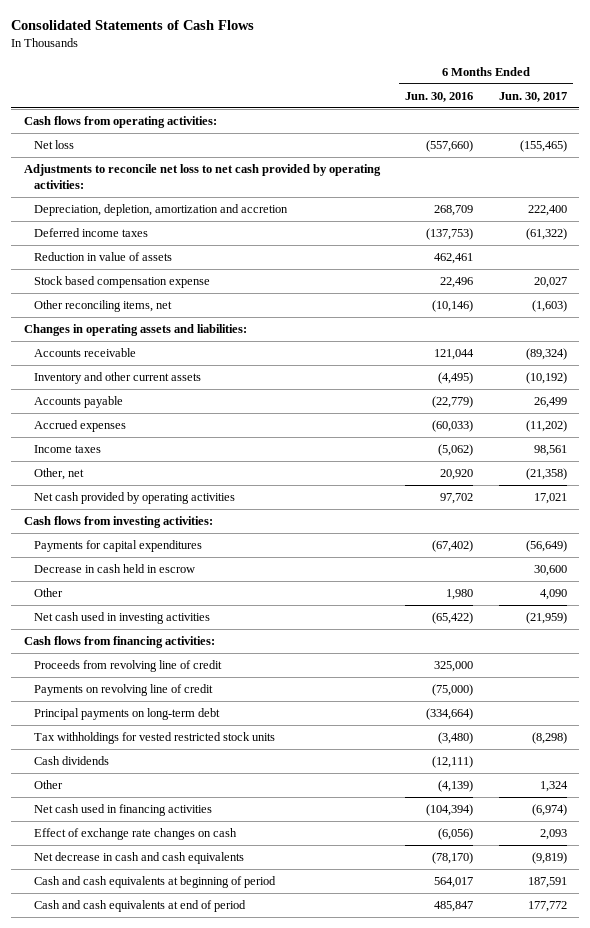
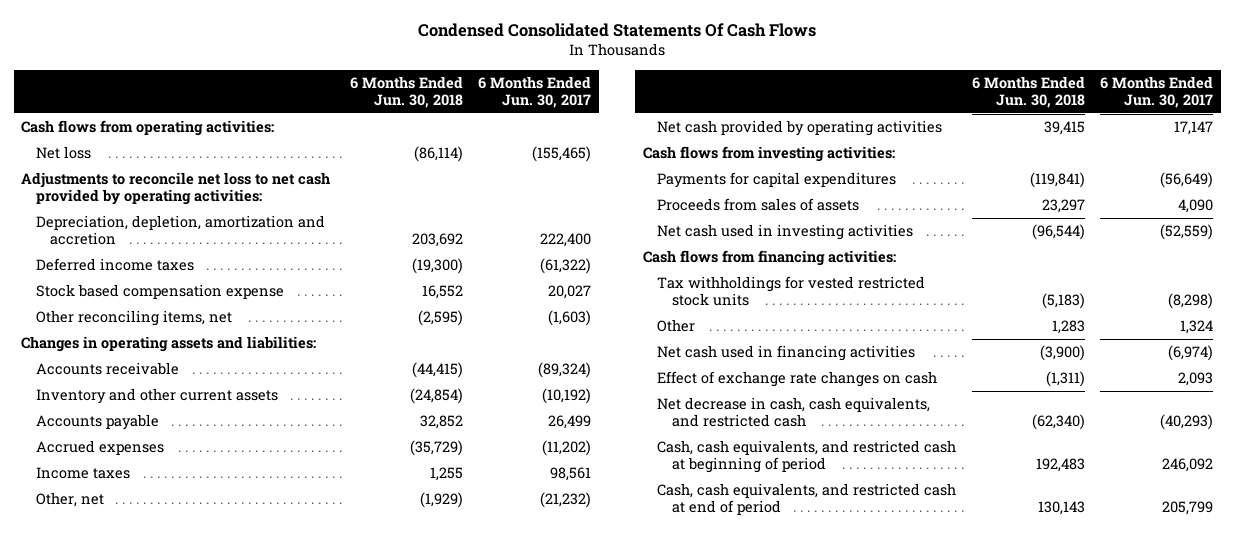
[11,20,255,31] Consolidated Statements of Cash Flows -> [418,23,817,38] Condensed Consolidated Statements Of Cash Flows
[405,91,474,102] Jun. 30, 2016 -> none
none -> [350,76,464,108] 6 Months Ended Jun. 30, 2018
[33,252,172,262] Reduction in value of assets -> none
[525,468,567,481] (21,358) -> [540,492,592,509] (21,232)
[533,493,567,505] 17,021 -> [1173,121,1213,136] 17,147
[33,564,195,574] Decrease in cash held in escrow -> none
[33,588,63,598] Other -> none
none -> [657,198,860,212] Proceeds from sales of assets
[525,612,567,625] (21,959) -> [1159,224,1213,241] (52,559)
[33,660,222,673] Proceeds from revolving line of credit -> none
[33,684,213,697] Payments on revolving line of credit -> none
[33,708,220,721] Principal payments on long-term debt -> none
[33,756,109,766] Cash dividends -> none
[33,852,244,865] Net decrease in cash and cash equivalents -> [657,397,931,427] Net decrease in cash, cash equivalents, and restricted cash
[531,852,567,865] (9,819) -> [1159,413,1213,430] (40,293)
[33,876,276,889] Cash and cash equivalents at beginning of period -> [657,440,957,473] Cash, cash equivalents, and restricted cash at beginning of period
[527,877,567,889] 187,591 -> [1161,457,1213,472] 246,092
[33,900,246,913] Cash and cash equivalents at end of period -> [657,483,957,515] Cash, cash equivalents, and restricted cash at end of period
[527,901,567,913] 177,772 -> [1161,500,1213,515] 205,799

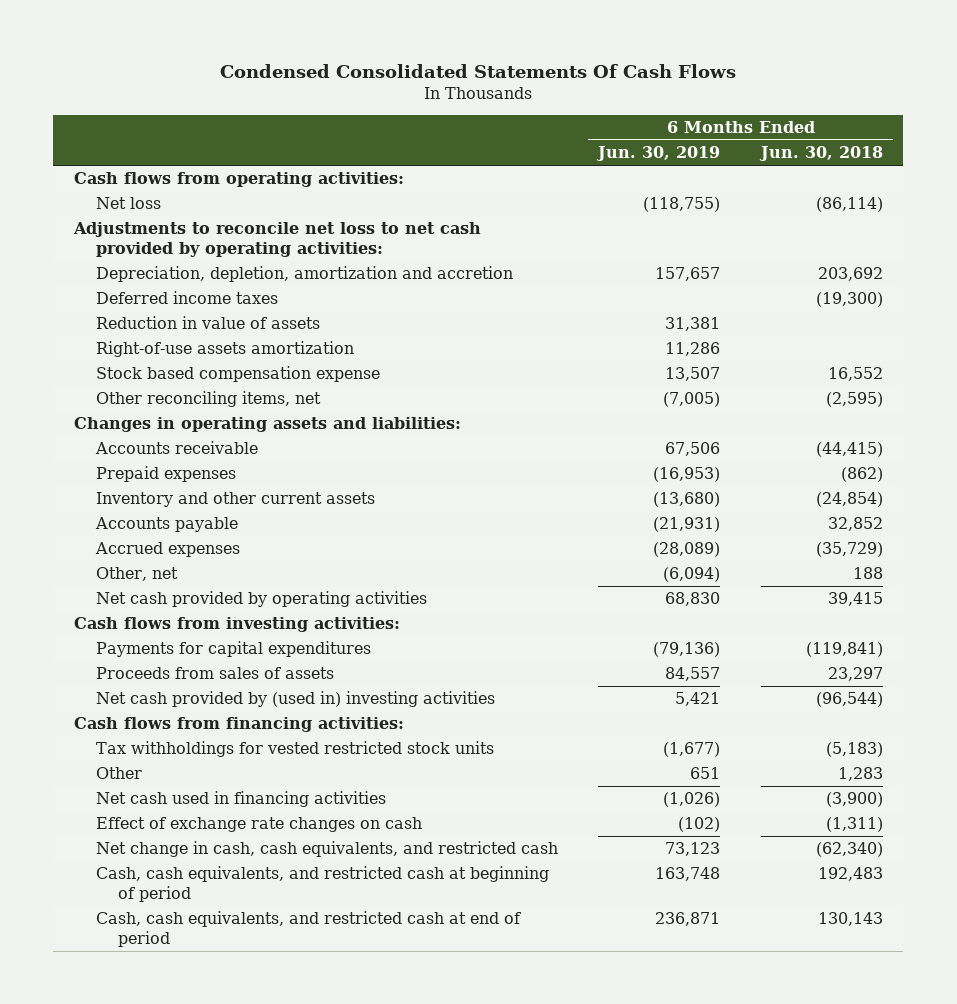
[478,76,592,108] 6 Months Ended Jun. 30, 2017 -> none
none -> [596,146,721,162] Jun. 30, 2019
none -> [95,316,320,330] Reduction in value of assets
none -> [95,341,354,358] Right-of-use assets amortization
none -> [95,466,236,483] Prepaid expenses
[35,467,130,480] Income taxes -> none
[420,492,464,509] (1,929) -> [852,567,883,580] 188
[657,224,914,241] Net cash used in investing activities -> [95,691,495,708] Net cash provided by (used in) investing activities
[657,397,931,427] Net decrease in cash, cash equivalents, and restricted cash -> [95,841,558,858] Net change in cash, cash equivalents, and restricted cash

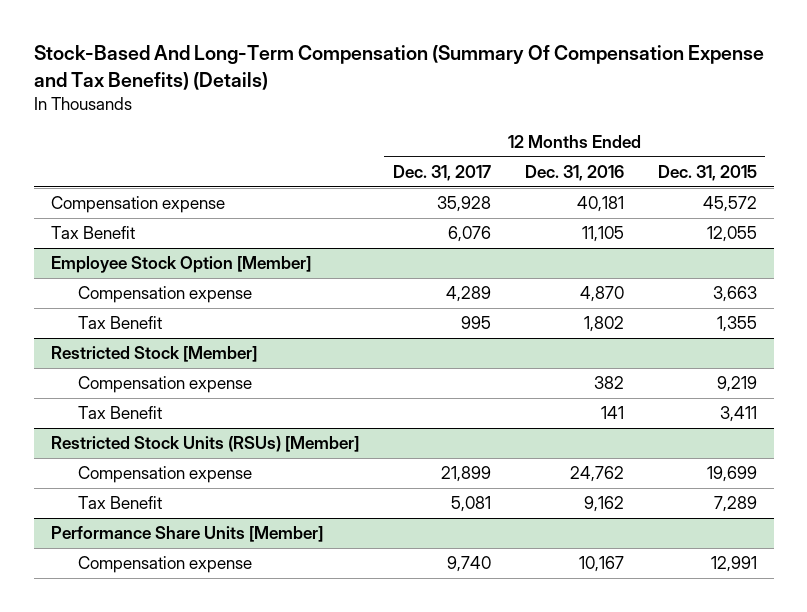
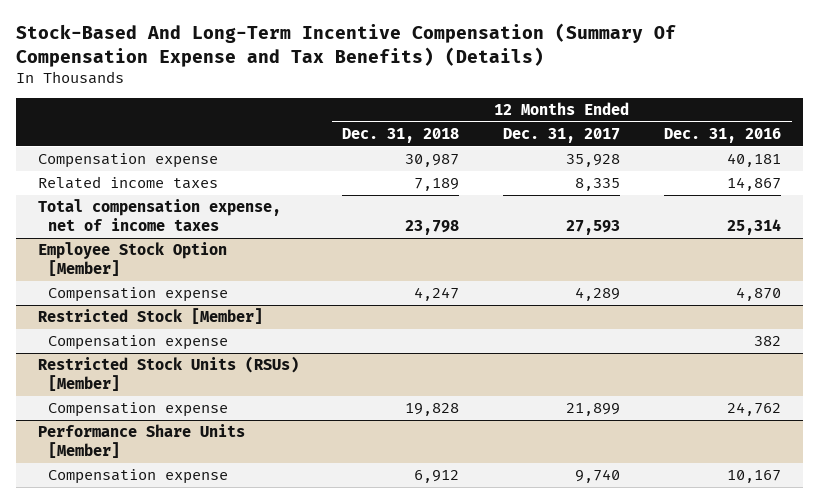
[33,45,764,90] Stock-Based And Long-Term Compensation (Summary Of Compensation Expense and Tax Benefits) (Details) -> [15,23,676,67] Stock-Based And Long-Term Incentive Compensation (Summary Of Compensation Expense and Tax Benefits) (Details)
[657,164,757,181] Dec. 31, 2015 -> none
none -> [342,128,460,144] Dec. 31, 2018
[50,226,135,240] Tax Benefit -> [37,176,218,190] Related income taxes
[447,226,491,243] 6,076 -> [575,178,621,192] 8,335
[581,226,624,243] 11,105 -> [727,177,782,192] 14,867
none -> [37,199,281,231] Total compensation expense, net of income taxes
[77,316,162,330] Tax Benefit -> none
[77,406,162,420] Tax Benefit -> none
[77,496,162,510] Tax Benefit -> none

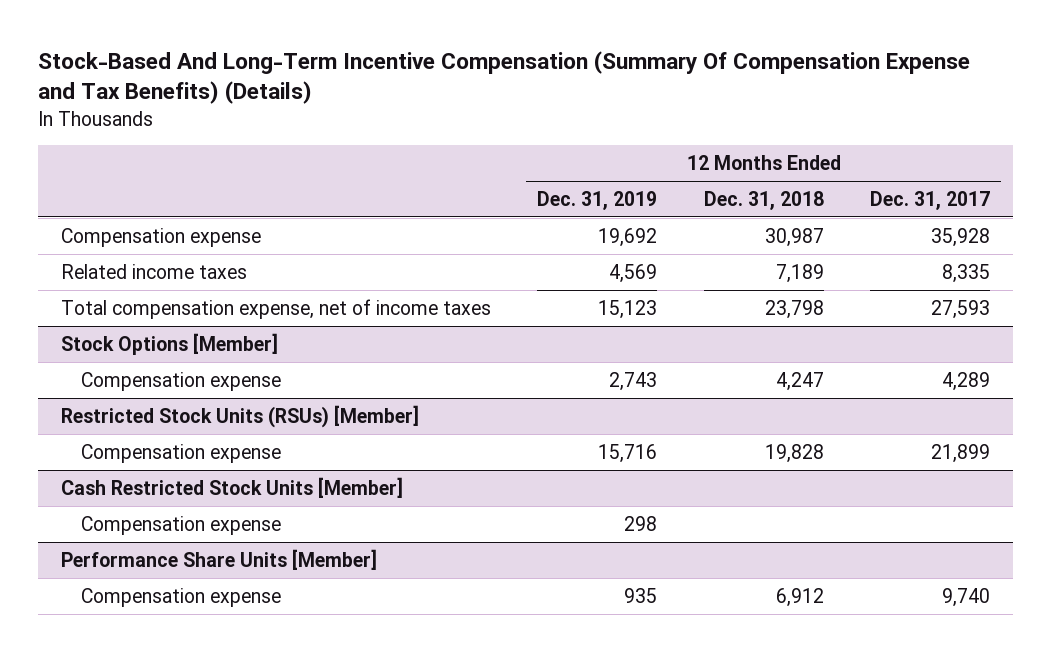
[664,128,782,144] Dec. 31, 2016 -> none
none -> [537,191,658,211] Dec. 31, 2019
[37,242,227,276] Employee Stock Option [Member] -> [61,332,279,355] Stock Options [Member]
[37,308,263,325] Restricted Stock [Member] -> none
[48,335,229,351] Compensation expense -> none
none -> [61,476,404,498] Cash Restricted Stock Units [Member]
none -> [80,515,281,535] Compensation expense

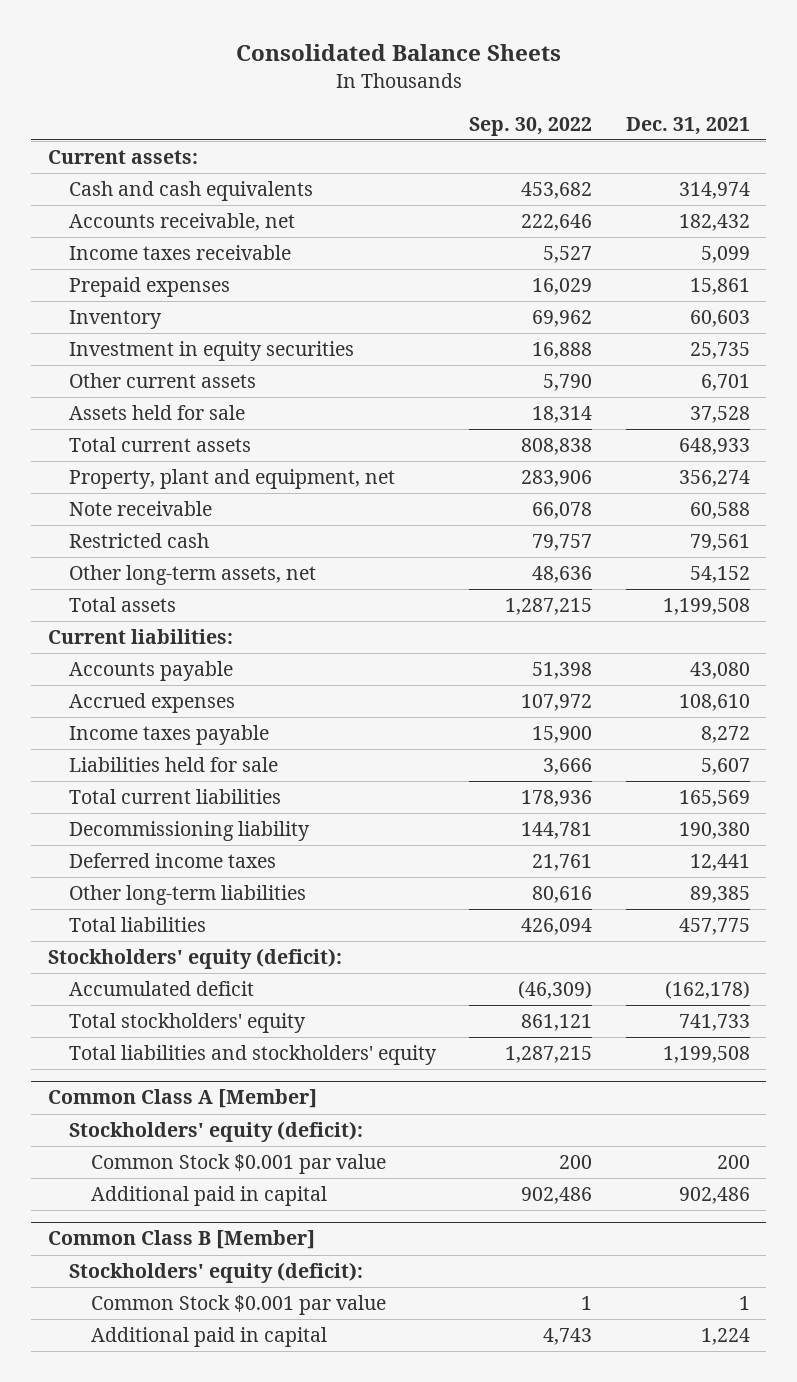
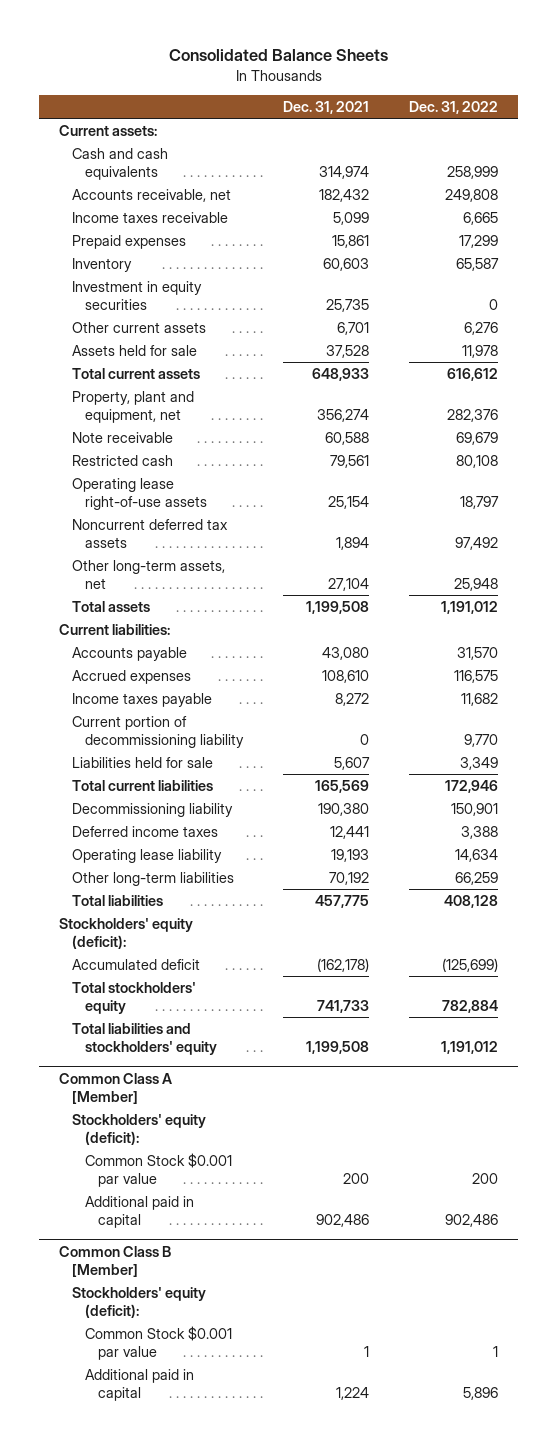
[469,116,593,136] Sep. 30, 2022 -> none
none -> [409,101,499,115] Dec. 31, 2022
none -> [72,477,208,510] Operating lease right-of-use assets
none -> [72,518,229,548] Noncurrent deferred tax assets
[689,566,750,584] 54,152 -> [328,577,370,591] 27,104
none -> [72,715,245,748] Current portion of decommissioning liability
none -> [72,848,223,863] Operating lease liability
[689,886,750,904] 89,385 -> [329,871,370,885] 70,192

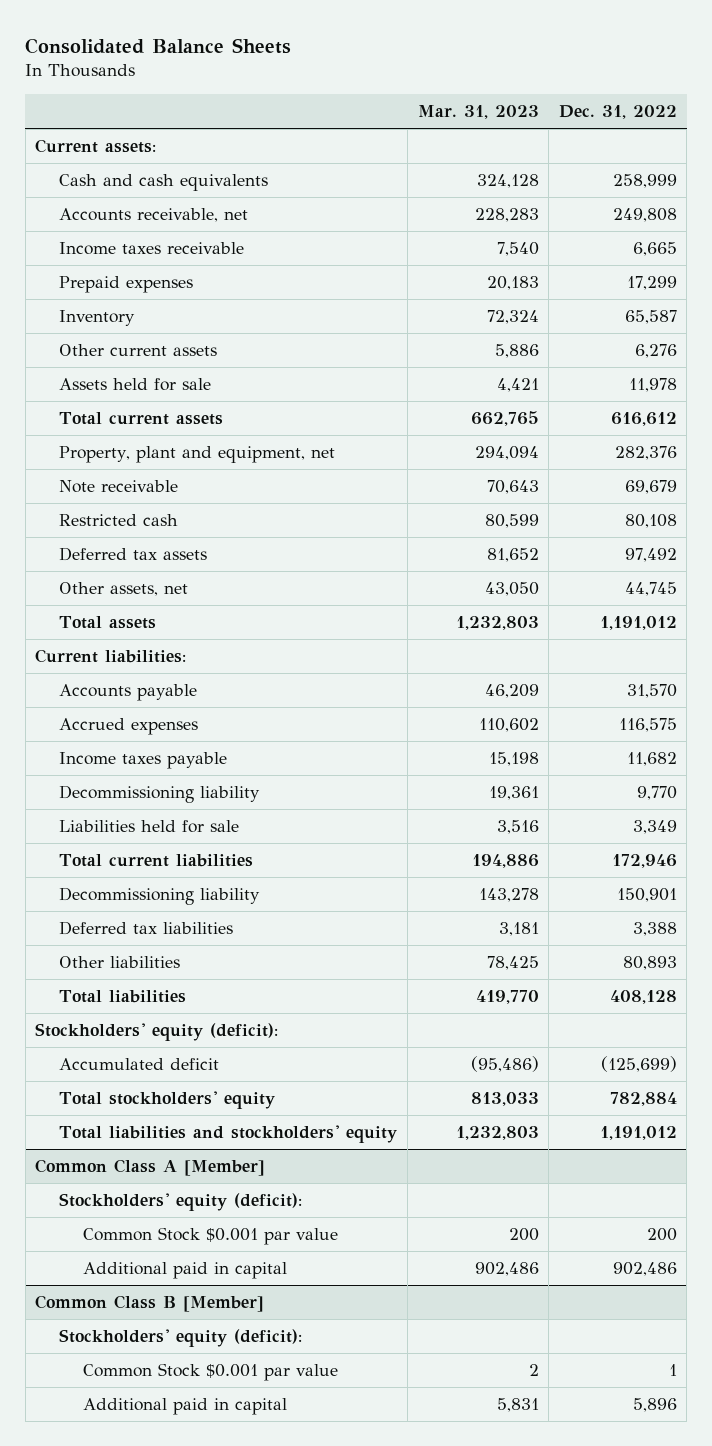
[283,101,370,115] Dec. 31, 2021 -> none
none -> [417,105,539,120] Mar. 31, 2023
[72,280,203,310] Investment in equity securities -> none
[72,477,208,510] Operating lease right-of-use assets -> none
[72,518,229,548] Noncurrent deferred tax assets -> [59,547,208,562] Deferred tax assets
[72,559,226,589] Other long-term assets, net -> [59,582,189,597] Other assets, net
[454,577,499,591] 25,948 -> [624,582,677,597] 44,745
[72,715,245,748] Current portion of decommissioning liability -> [59,785,261,804] Decommissioning liability
[72,848,223,863] Operating lease liability -> none
[72,825,219,837] Deferred income taxes -> [59,921,234,936] Deferred tax liabilities
[72,871,235,886] Other long-term liabilities -> [59,956,181,969] Other liabilities
[455,871,499,885] 66,259 -> [622,956,677,971] 80,893

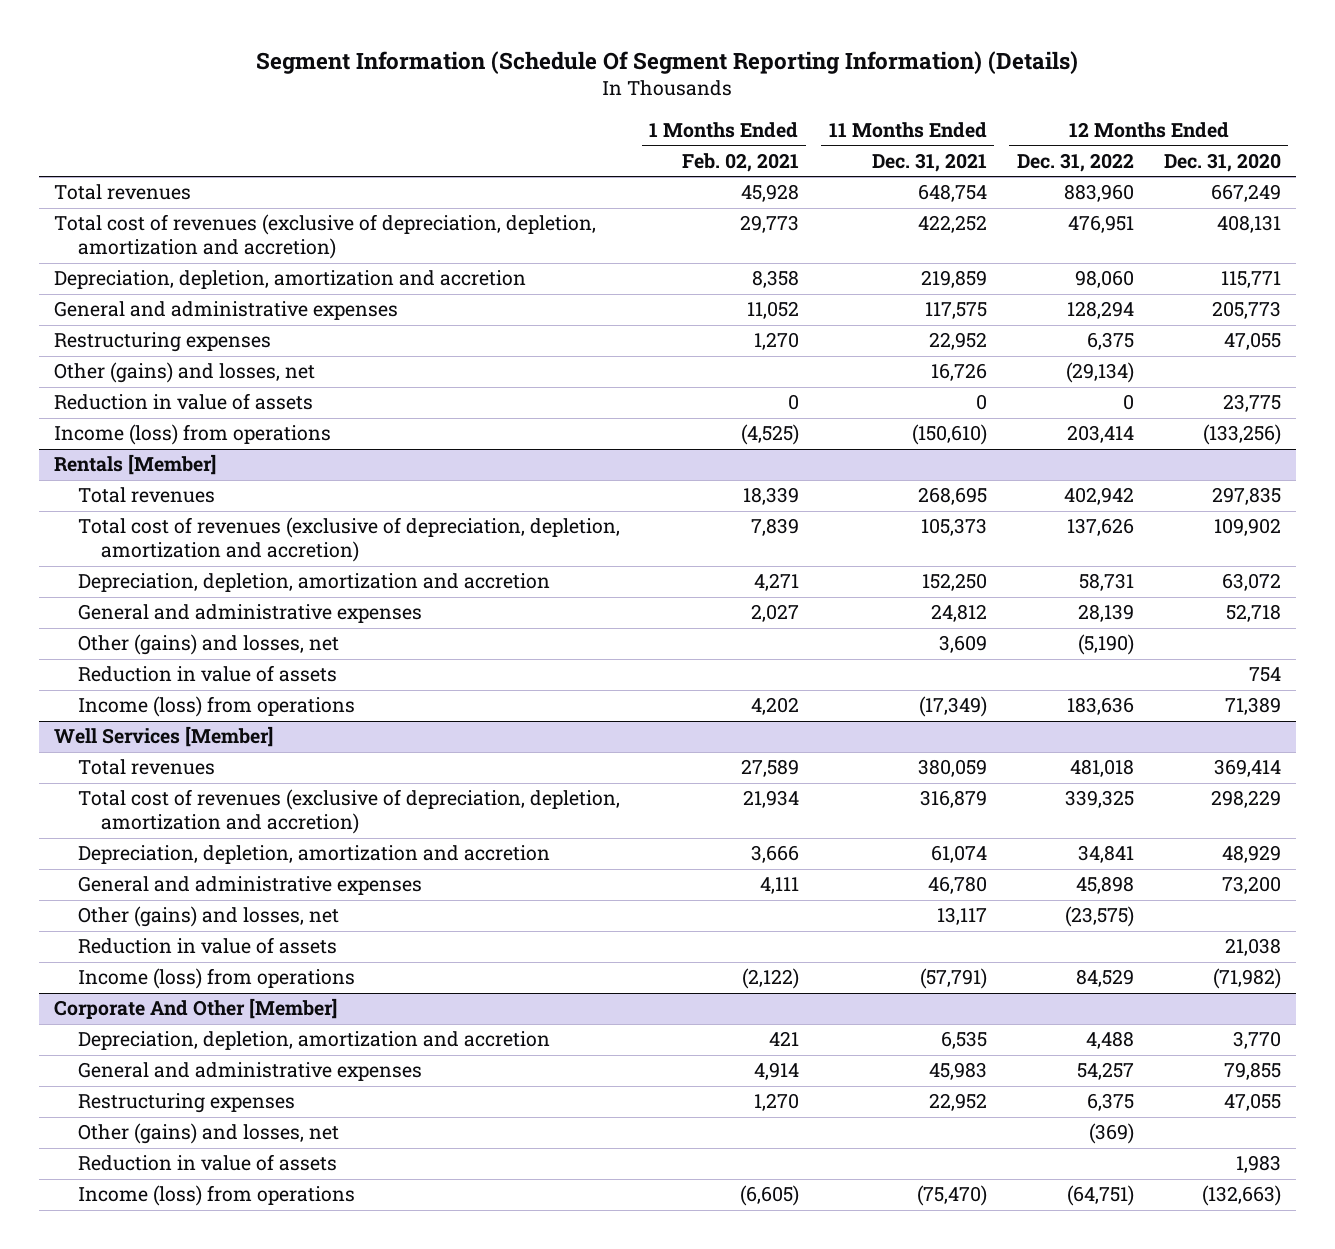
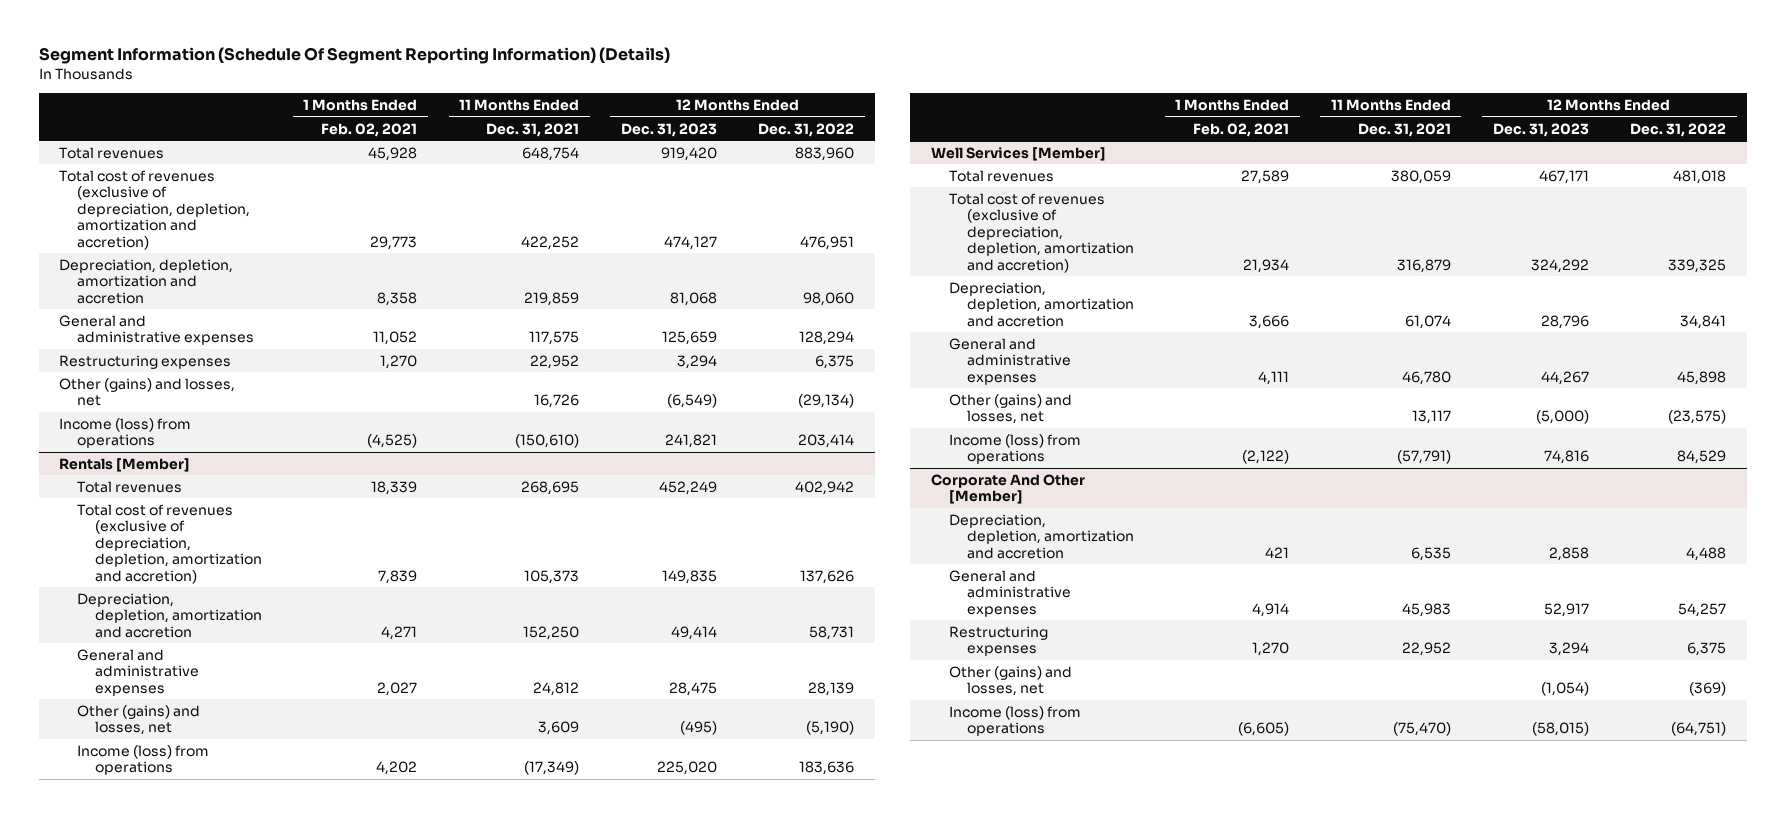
[1163,152,1281,172] Dec. 31, 2020 -> none
none -> [620,122,717,137] Dec. 31, 2023
[53,393,313,411] Reduction in value of assets -> none
[77,665,337,683] Reduction in value of assets -> none
[77,937,337,955] Reduction in value of assets -> none
[77,1154,337,1172] Reduction in value of assets -> none

